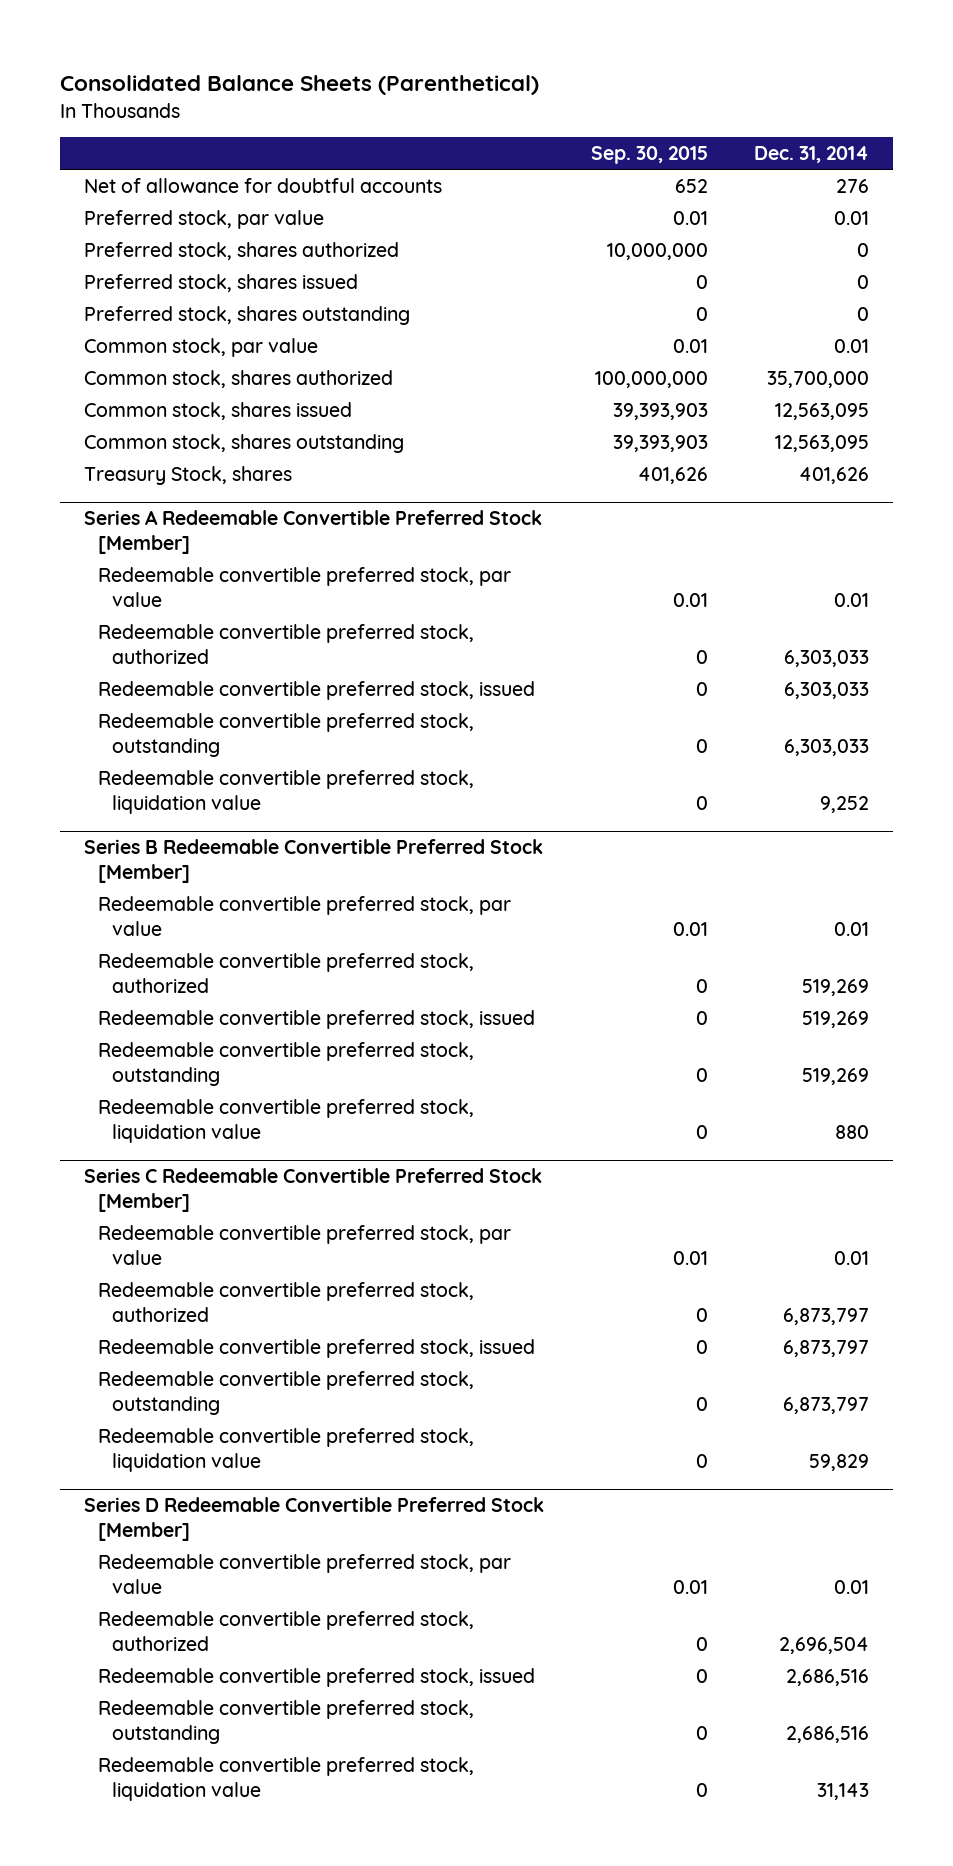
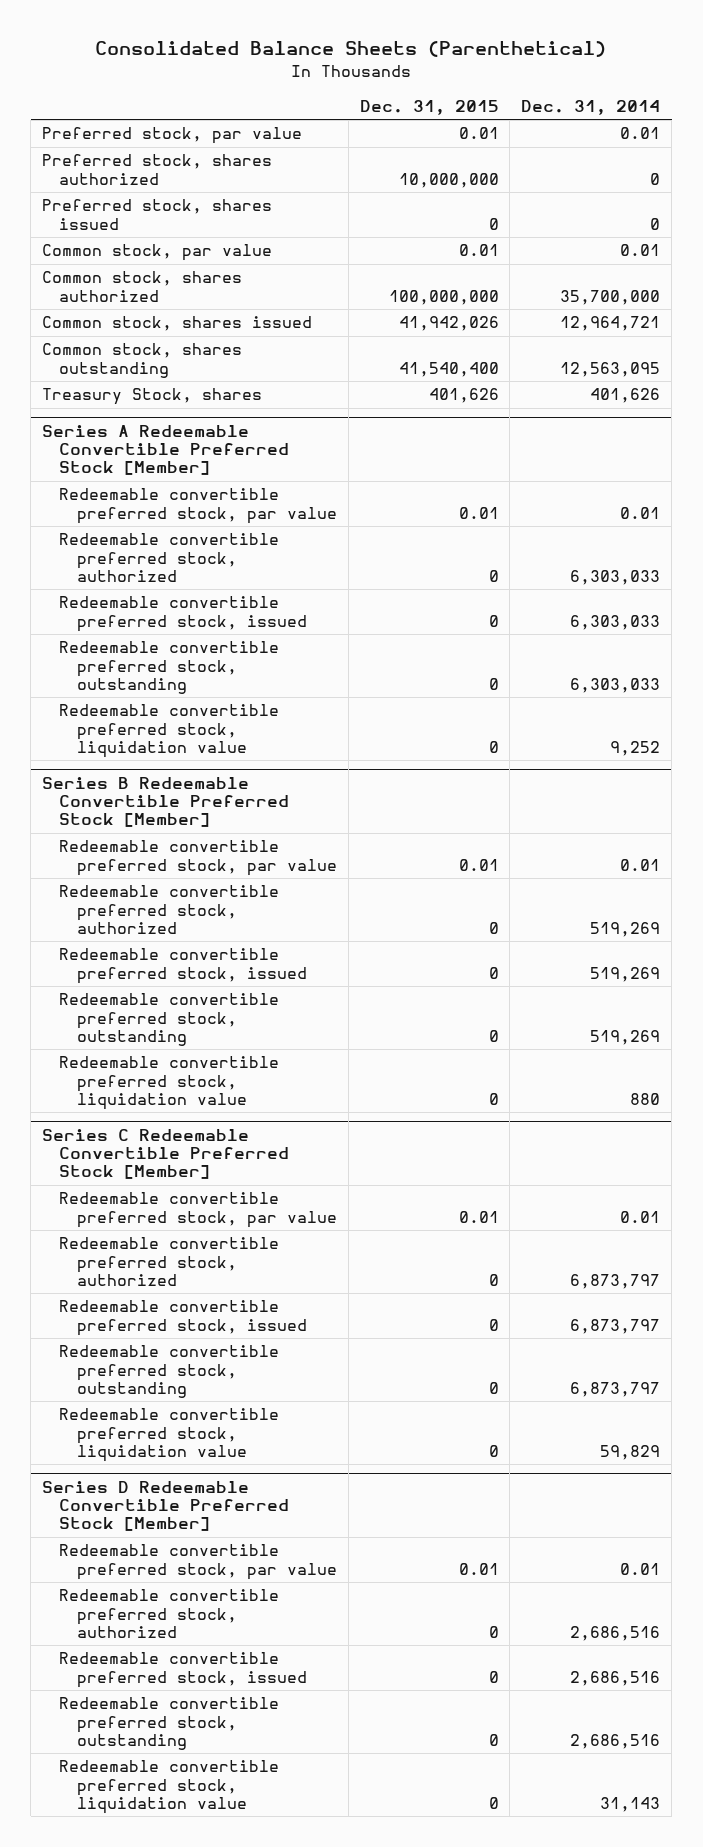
[590,146,708,165] Sep. 30, 2015 -> none
none -> [359,99,499,115] Dec. 31, 2015
[83,177,442,193] Net of allowance for doubtful accounts -> none
[83,305,410,325] Preferred stock, shares outstanding -> none
[775,402,870,420] 12,563,095 -> [560,316,661,332] 12,964,721
[779,1636,870,1654] 2,696,504 -> [570,1626,661,1642] 2,686,516

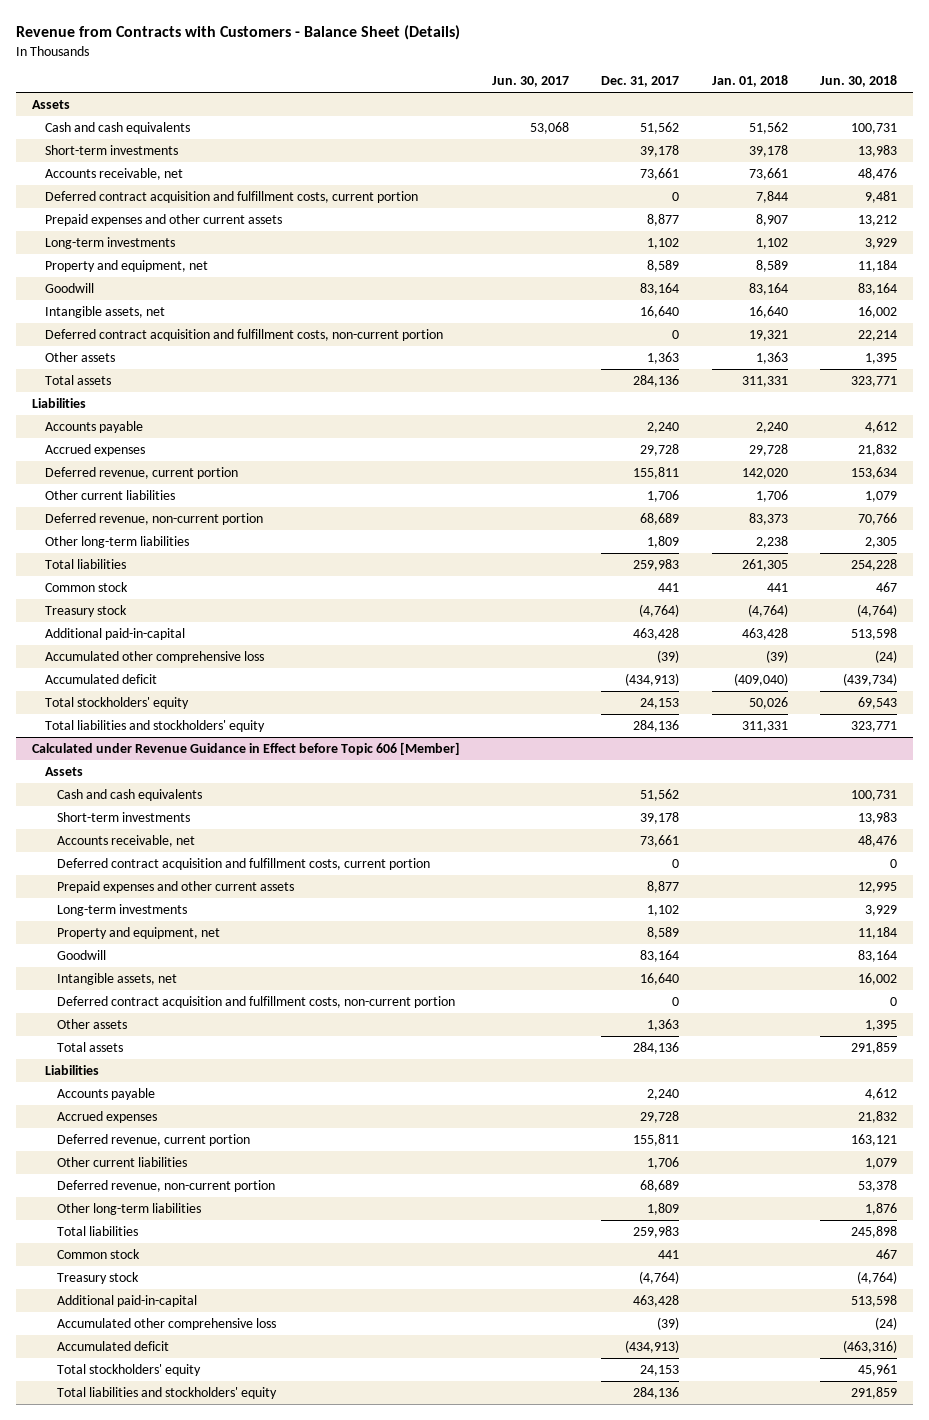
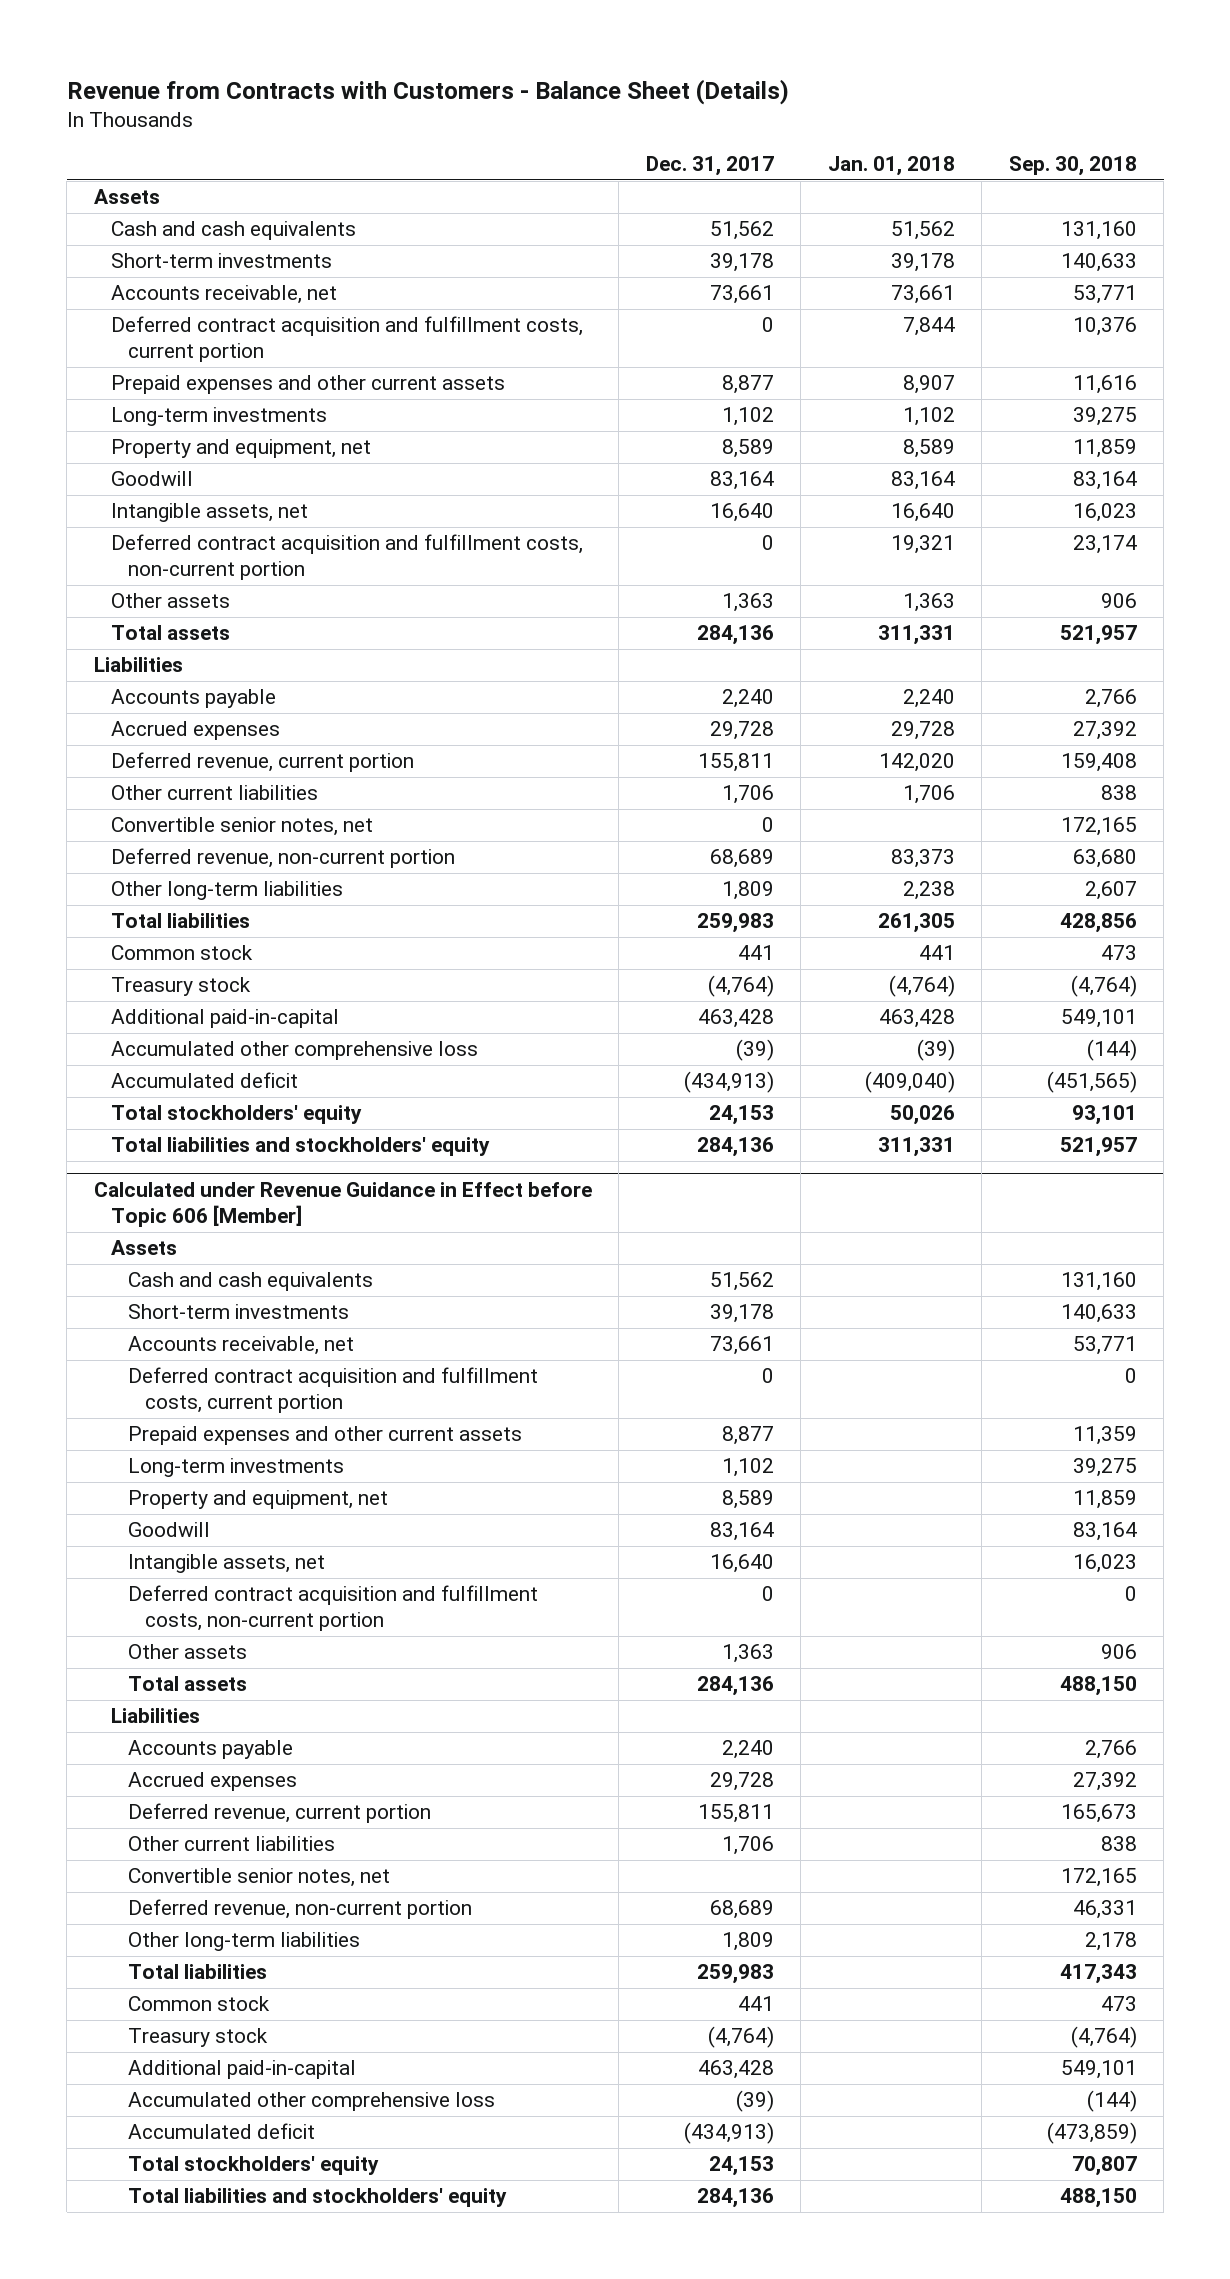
[492,76,570,88] Jun. 30, 2017 -> none
[820,75,898,88] Jun. 30, 2018 -> none
none -> [1008,156,1137,177] Sep. 30, 2018
none -> [110,817,373,837] Convertible senior notes, net
none -> [127,1868,390,1888] Convertible senior notes, net

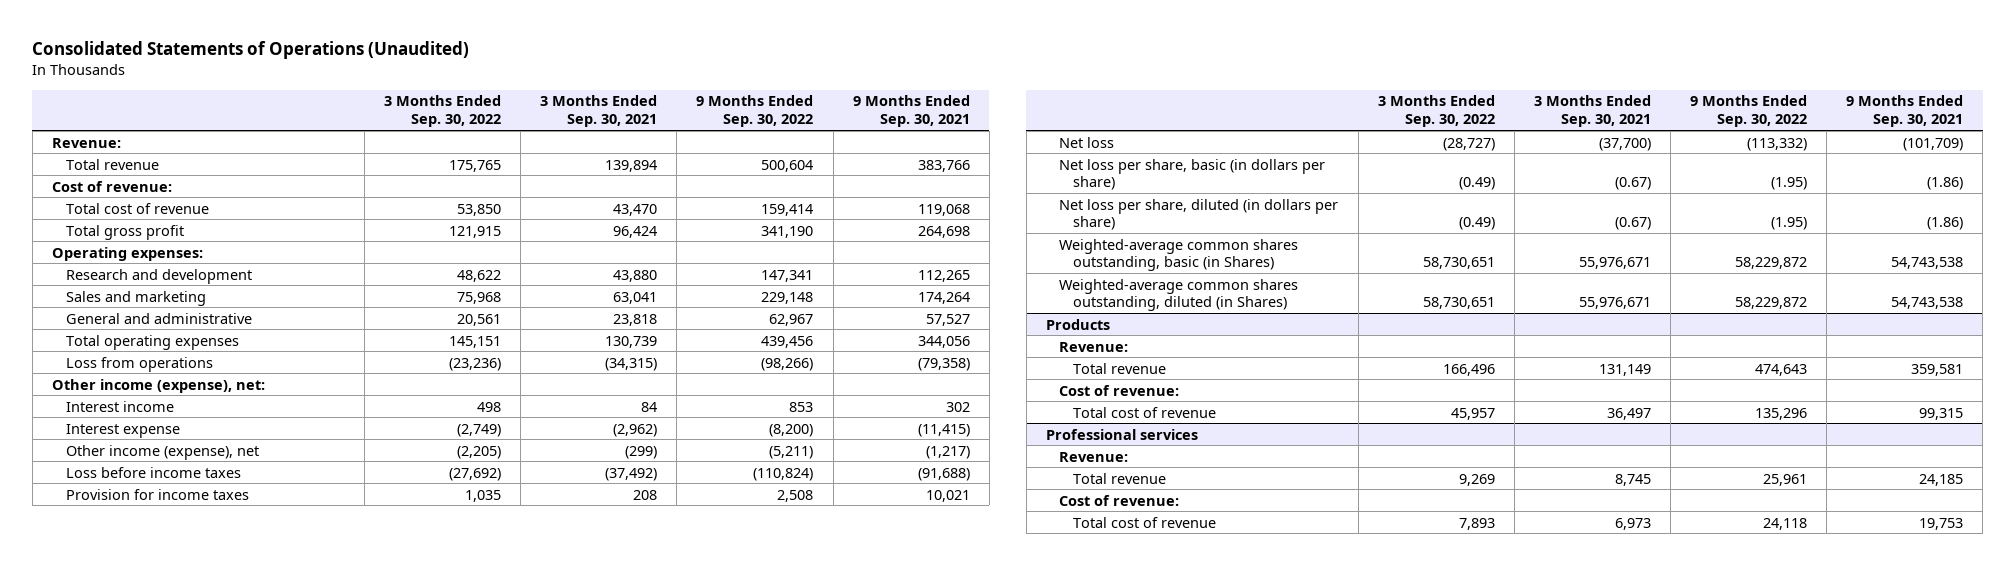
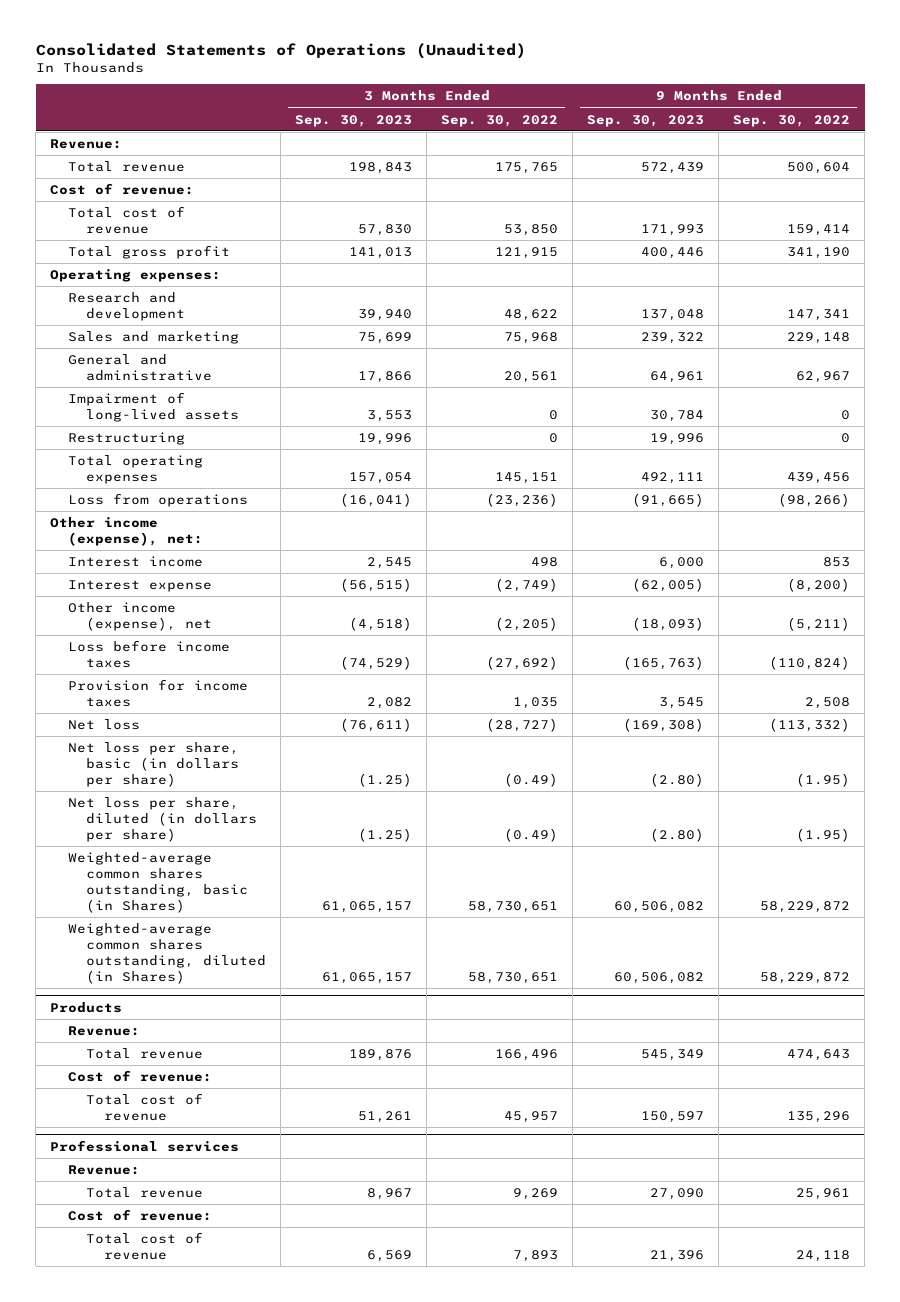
[540,95,658,128] 3 Months Ended Sep. 30, 2021 -> none
[852,95,970,128] 9 Months Ended Sep. 30, 2021 -> none
none -> [295,114,413,127] Sep. 30, 2023
none -> [587,114,705,127] Sep. 30, 2023
none -> [68,392,240,422] Impairment of long-lived assets
none -> [68,432,186,446] Restructuring

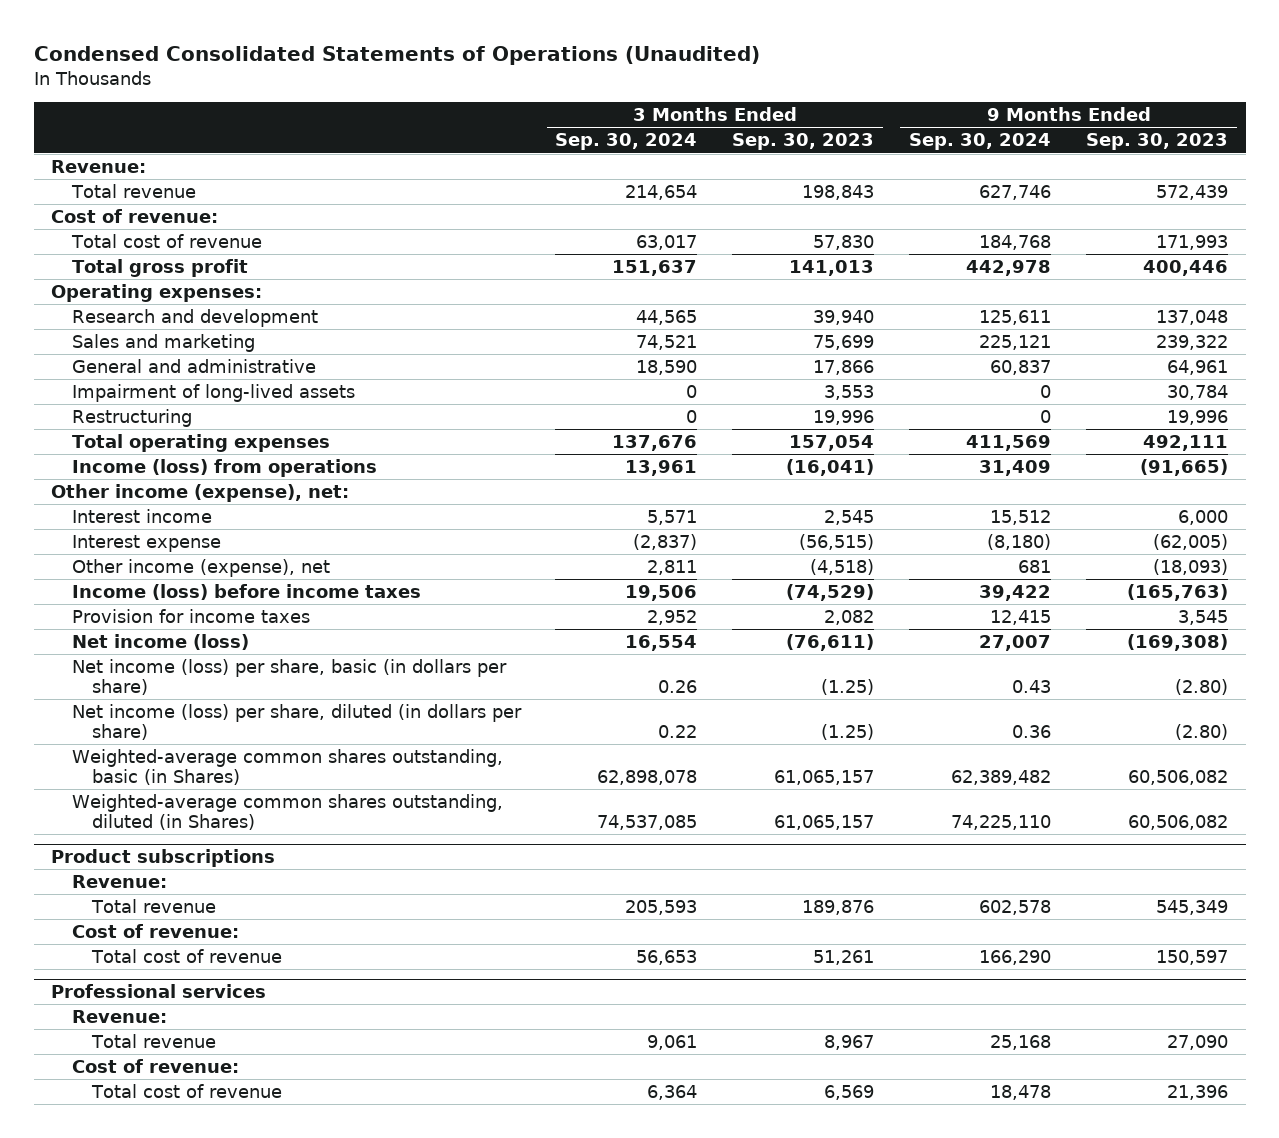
[35,42,526,59] Consolidated Statements of Operations (Unaudited) -> [33,46,760,66] Condensed Consolidated Statements of Operations (Unaudited)
[441,114,559,127] Sep. 30, 2022 -> none
[733,114,851,127] Sep. 30, 2022 -> none
none -> [555,133,698,151] Sep. 30, 2024
none -> [909,133,1052,151] Sep. 30, 2024
[68,493,249,508] Loss from operations -> [71,458,377,477] Income (loss) from operations
[68,640,231,668] Loss before income taxes -> [71,583,421,600] Income (loss) before income taxes
[68,719,141,731] Net loss -> [71,633,249,650] Net income (loss)
[68,742,240,787] Net loss per share, basic (in dollars per share) -> [71,658,507,696] Net income (loss) per share, basic (in dollars per share)
[68,797,258,842] Net loss per share, diluted (in dollars per share) -> [71,703,522,741] Net income (loss) per share, diluted (in dollars per share)
[50,1002,123,1014] Products -> [51,849,276,868] Product subscriptions

